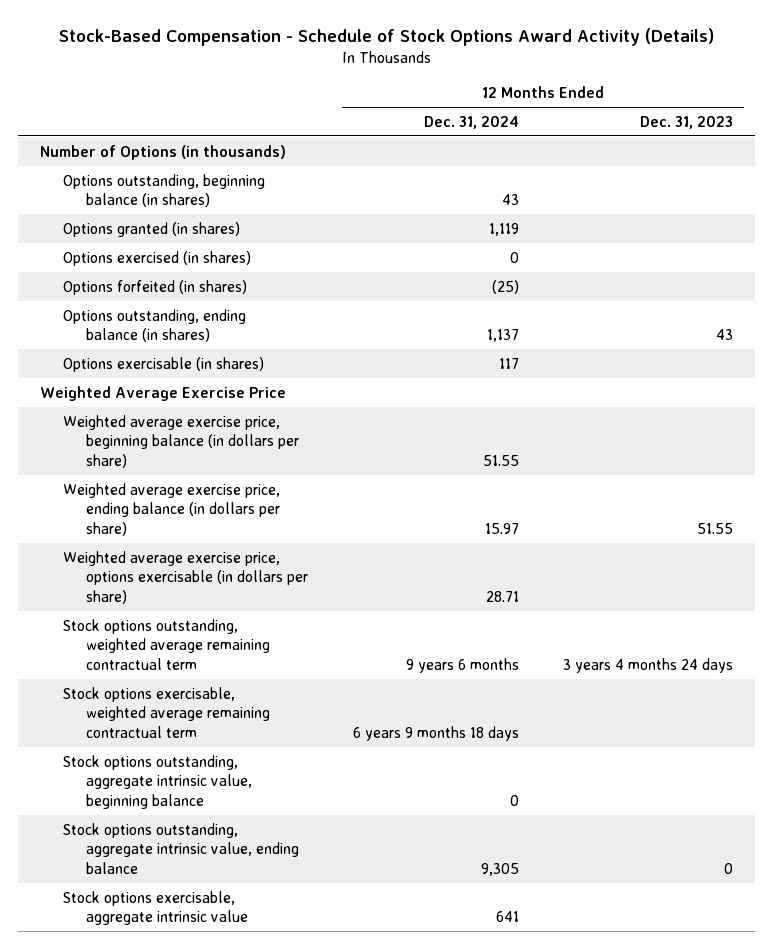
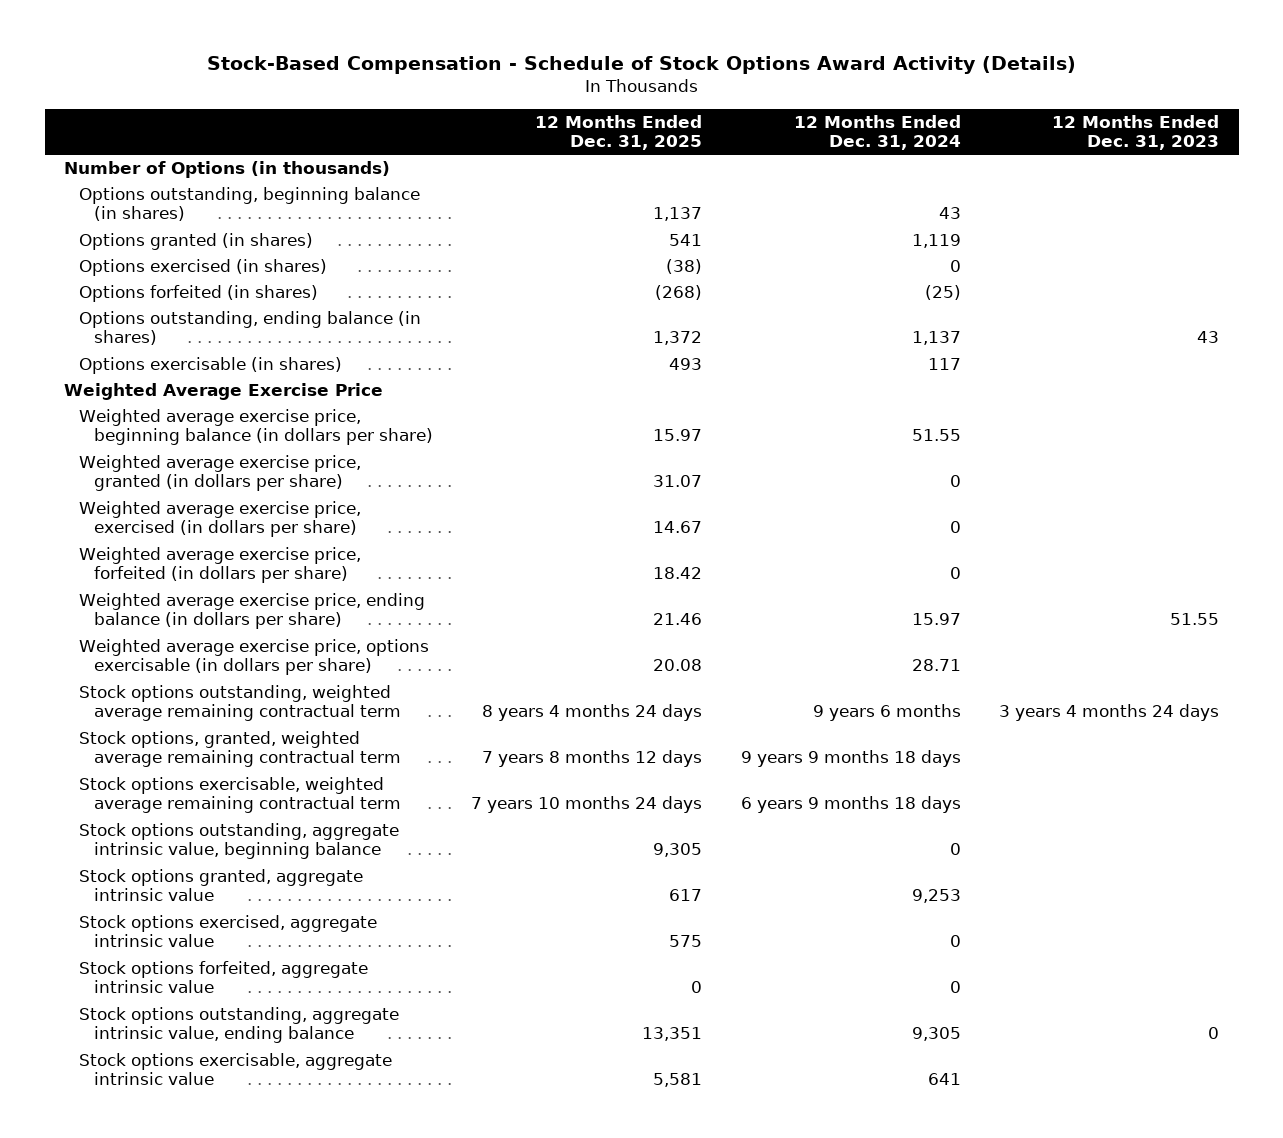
none -> [535,115,703,151] 12 Months Ended Dec. 31, 2025
none -> [78,455,361,492] Weighted average exercise price, granted (in dollars per share)
none -> [78,501,361,538] Weighted average exercise price, exercised (in dollars per share)
none -> [78,547,361,584] Weighted average exercise price, forfeited (in dollars per share)
none -> [78,731,401,768] Stock options, granted, weighted average remaining contractual term
none -> [78,869,363,902] Stock options granted, aggregate intrinsic value
none -> [78,915,377,948] Stock options exercised, aggregate intrinsic value
none -> [78,961,368,994] Stock options forfeited, aggregate intrinsic value

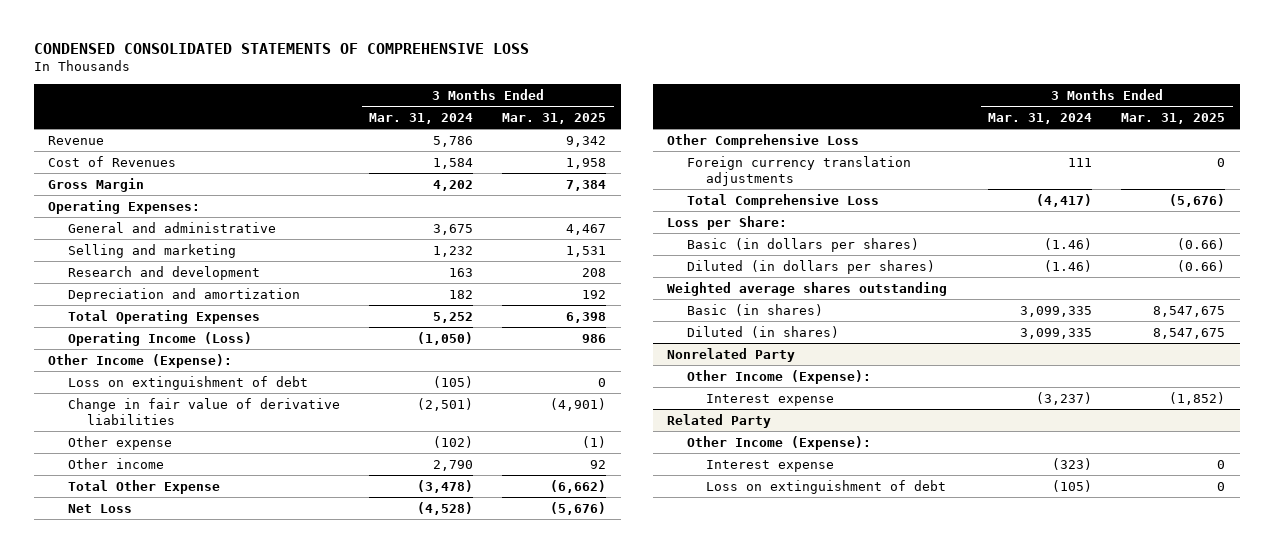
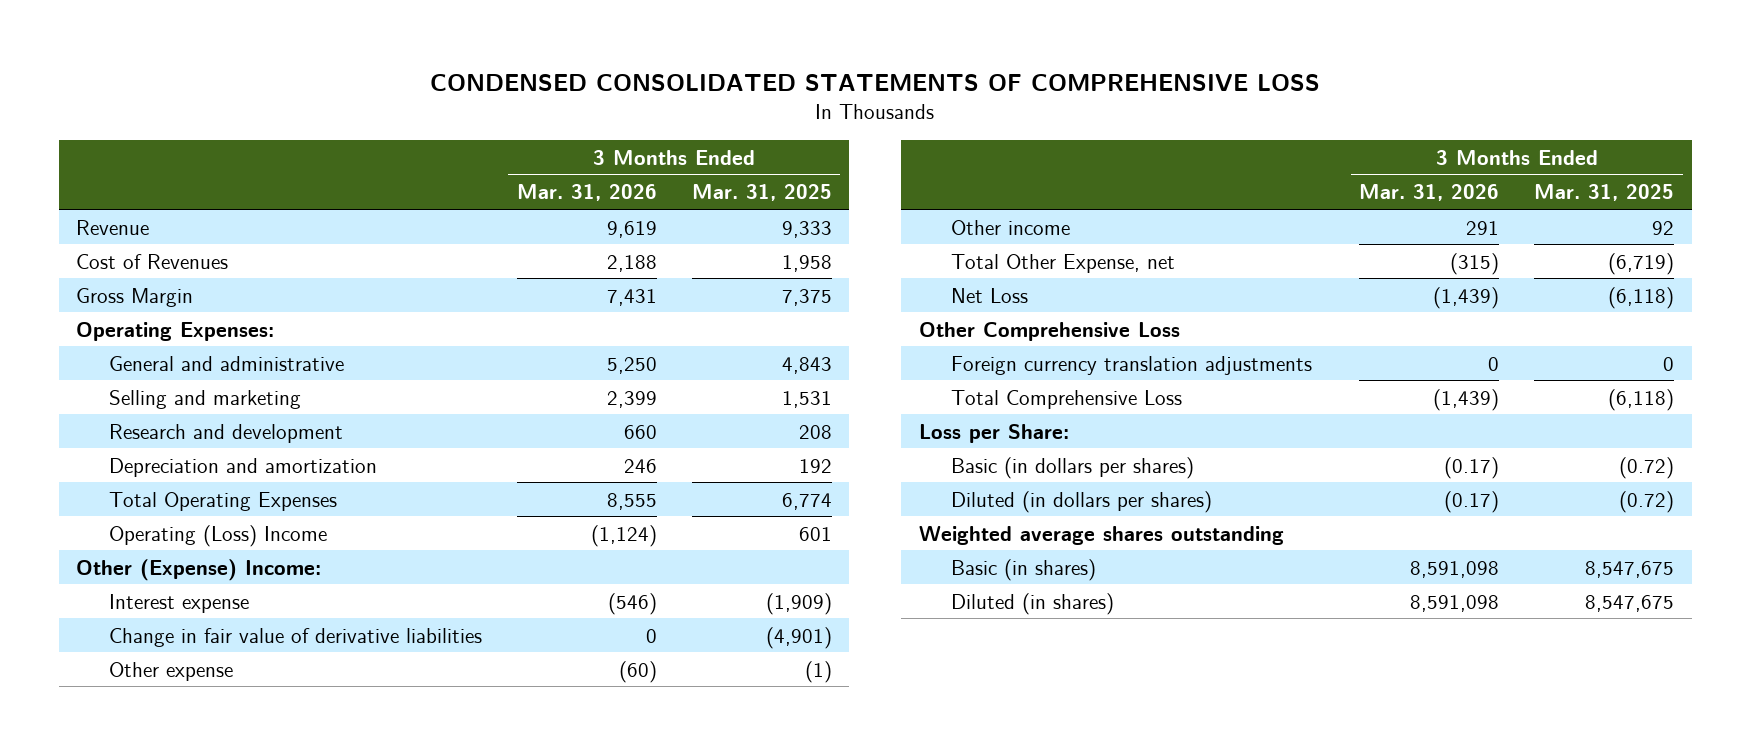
[369,112,474,124] Mar. 31, 2024 -> none
none -> [516,184,657,202] Mar. 31, 2026
[566,135,607,147] 9,342 -> [781,220,832,238] 9,333
[566,179,607,191] 7,384 -> [781,288,832,306] 7,375
[566,223,607,235] 4,467 -> [781,356,832,374] 4,843
[67,375,308,390] Loss on extinguishment of debt -> none
[566,311,607,323] 6,398 -> [781,492,832,510] 6,774
[67,331,252,346] Operating Income (Loss) -> [108,524,327,547] Operating (Loss) Income
[582,333,607,343] 986 -> [798,526,832,541] 601
[48,353,233,368] Other Income (Expense): -> [76,558,322,581] Other (Expense) Income:
none -> [108,593,249,613] Interest expense
[67,479,220,494] Total Other Expense -> [951,253,1176,273] Total Other Expense, net
[550,479,607,493] (6,662) -> [1608,252,1675,275] (6,719)
[550,501,607,515] (5,676) -> [1608,286,1675,309] (6,118)
[1169,193,1226,207] (5,676) -> [1608,388,1675,411] (6,118)
[1177,237,1226,250] (0.66) -> [1619,456,1675,479] (0.72)
[1177,259,1226,272] (0.66) -> [1619,490,1675,513] (0.72)
[667,347,796,362] Nonrelated Party -> none
[686,369,871,384] Other Income (Expense): -> none
[706,393,835,406] Interest expense -> none
[667,413,772,428] Related Party -> none
[686,435,871,450] Other Income (Expense): -> none
[706,459,835,472] Interest expense -> none
[706,479,947,494] Loss on extinguishment of debt -> none

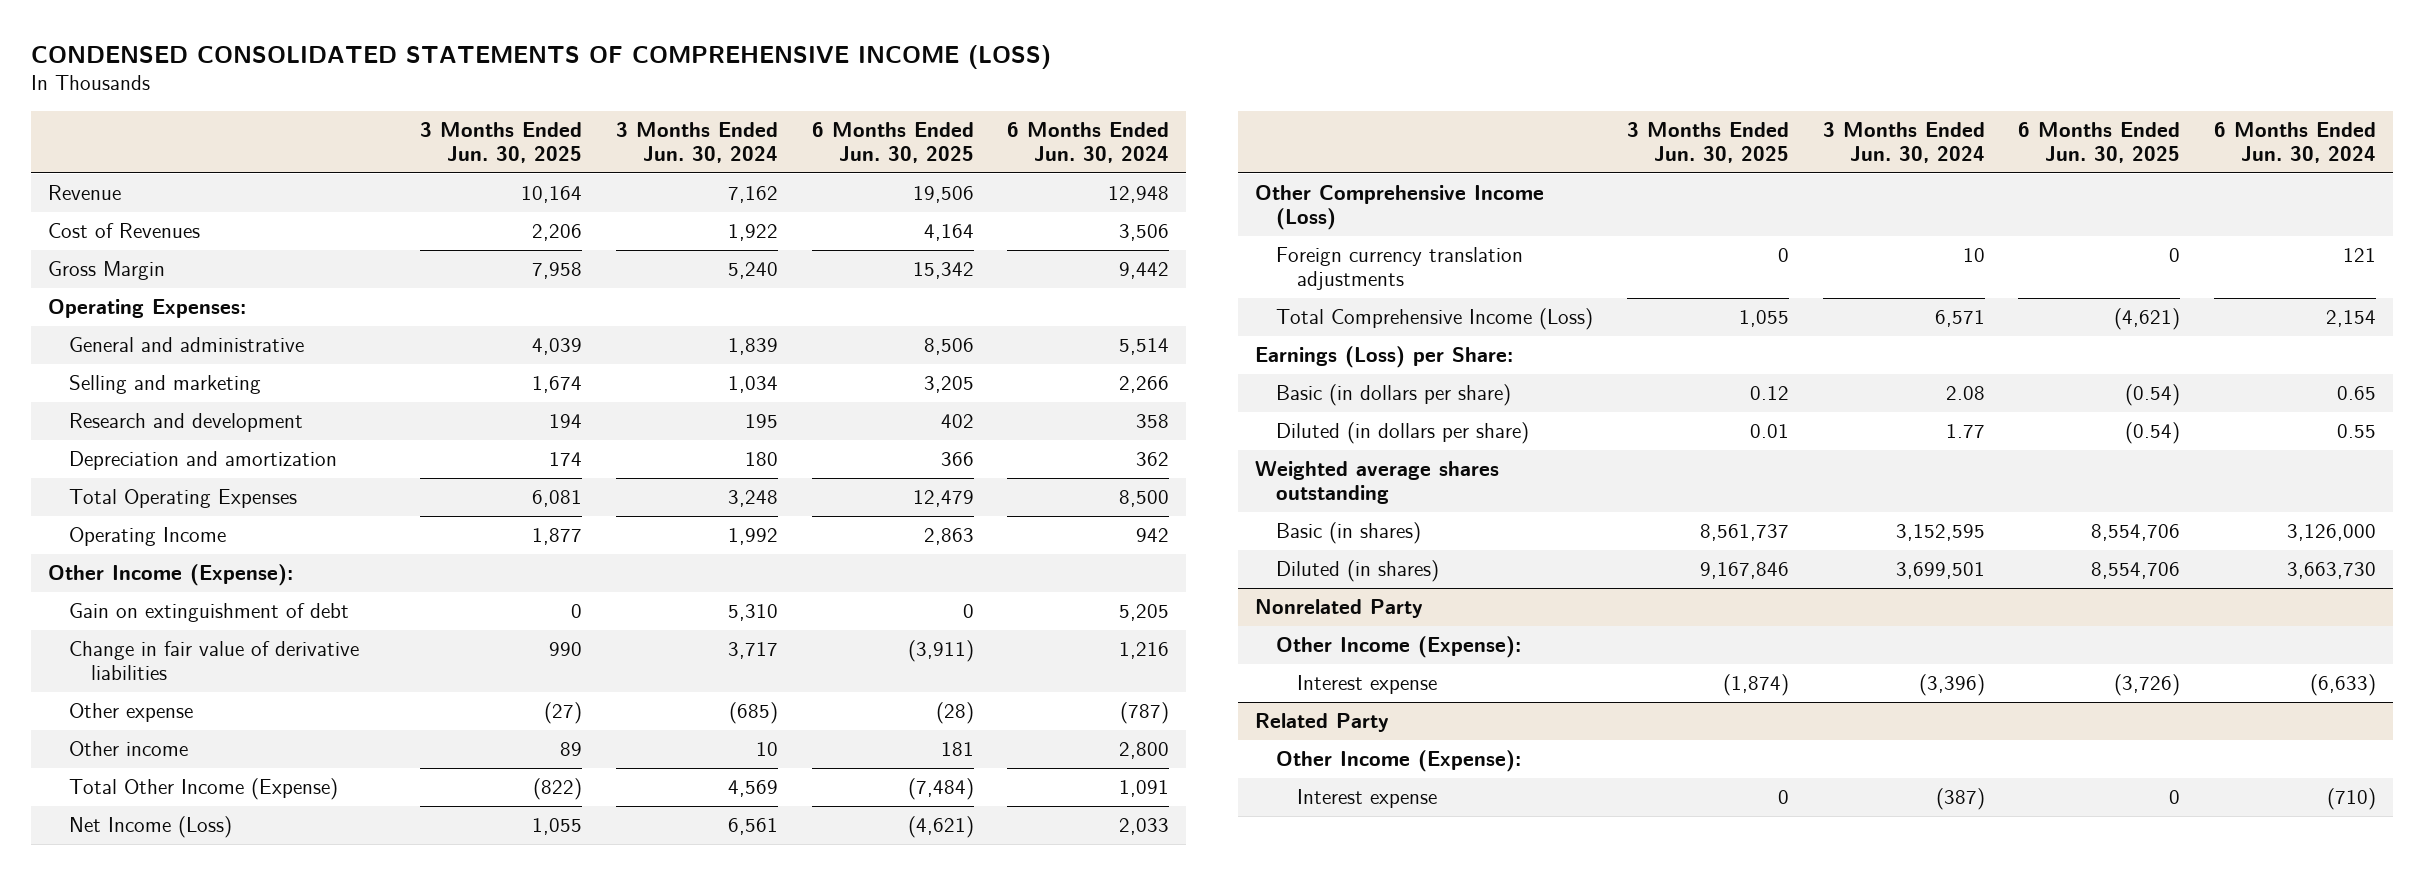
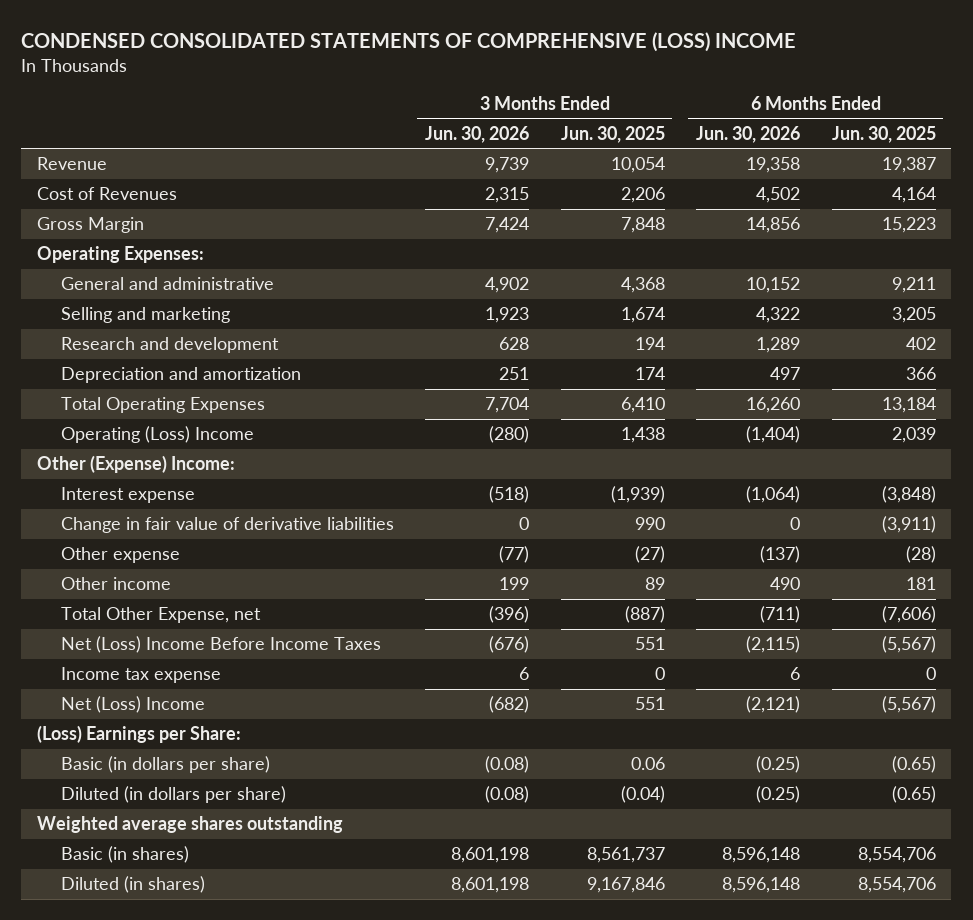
[30,44,1051,69] CONDENSED CONSOLIDATED STATEMENTS OF COMPREHENSIVE INCOME (LOSS) -> [21,32,797,53] CONDENSED CONSOLIDATED STATEMENTS OF COMPREHENSIVE (LOSS) INCOME
[615,121,778,164] 3 Months Ended Jun. 30, 2024 -> none
[1007,121,1170,164] 6 Months Ended Jun. 30, 2024 -> none
none -> [425,125,530,143] Jun. 30, 2026
none -> [696,125,801,143] Jun. 30, 2026
[520,185,582,203] 10,164 -> [610,157,665,174] 10,054
[912,185,974,203] 19,506 -> [881,157,936,174] 19,387
[531,261,582,279] 7,958 -> [620,217,665,234] 7,848
[912,261,974,279] 15,342 -> [881,217,936,234] 15,223
[531,337,582,355] 4,039 -> [620,277,665,294] 4,368
[923,337,974,355] 8,506 -> [891,277,936,294] 9,211
[69,602,350,622] Gain on extinguishment of debt -> none
[531,489,582,507] 6,081 -> [620,397,665,414] 6,410
[912,489,974,507] 12,479 -> [881,397,936,414] 13,184
[69,526,227,546] Operating Income -> [60,426,254,444] Operating (Loss) Income
[531,527,582,545] 1,877 -> [620,427,665,444] 1,438
[923,527,974,545] 2,863 -> [891,427,936,444] 2,039
[47,563,293,586] Other Income (Expense): -> [37,455,236,474] Other (Expense) Income:
none -> [60,487,195,504] Interest expense
[1254,184,1544,231] Other Comprehensive Income (Loss) -> none
[1275,246,1523,291] Foreign currency translation adjustments -> none
[1275,307,1593,330] Total Comprehensive Income (Loss) -> none
[69,777,339,800] Total Other Income (Expense) -> [60,607,261,624] Total Other Expense, net
[532,777,582,800] (822) -> [624,606,665,624] (887)
[907,777,974,800] (7,484) -> [881,606,936,624] (7,606)
none -> [60,636,381,654] Net (Loss) Income Before Income Taxes
none -> [60,667,221,684] Income tax expense
[69,815,233,838] Net Income (Loss) -> [60,696,205,714] Net (Loss) Income
[531,817,582,835] 1,055 -> [634,697,665,711] 551
[907,815,974,838] (4,621) -> [881,696,936,714] (5,567)
[1254,345,1513,368] Earnings (Loss) per Share: -> [37,725,242,744] (Loss) Earnings per Share:
[1749,385,1789,400] 0.12 -> [630,757,665,771] 0.06
[2125,383,2181,406] (0.54) -> [891,756,936,774] (0.65)
[1749,423,1789,438] 0.01 -> [620,786,665,804] (0.04)
[2125,421,2181,444] (0.54) -> [891,786,936,804] (0.65)
[1254,598,1423,618] Nonrelated Party -> none
[1275,635,1521,658] Other Income (Expense): -> none
[1297,674,1438,694] Interest expense -> none
[1254,712,1389,732] Related Party -> none
[1275,749,1521,772] Other Income (Expense): -> none
[1297,788,1438,808] Interest expense -> none

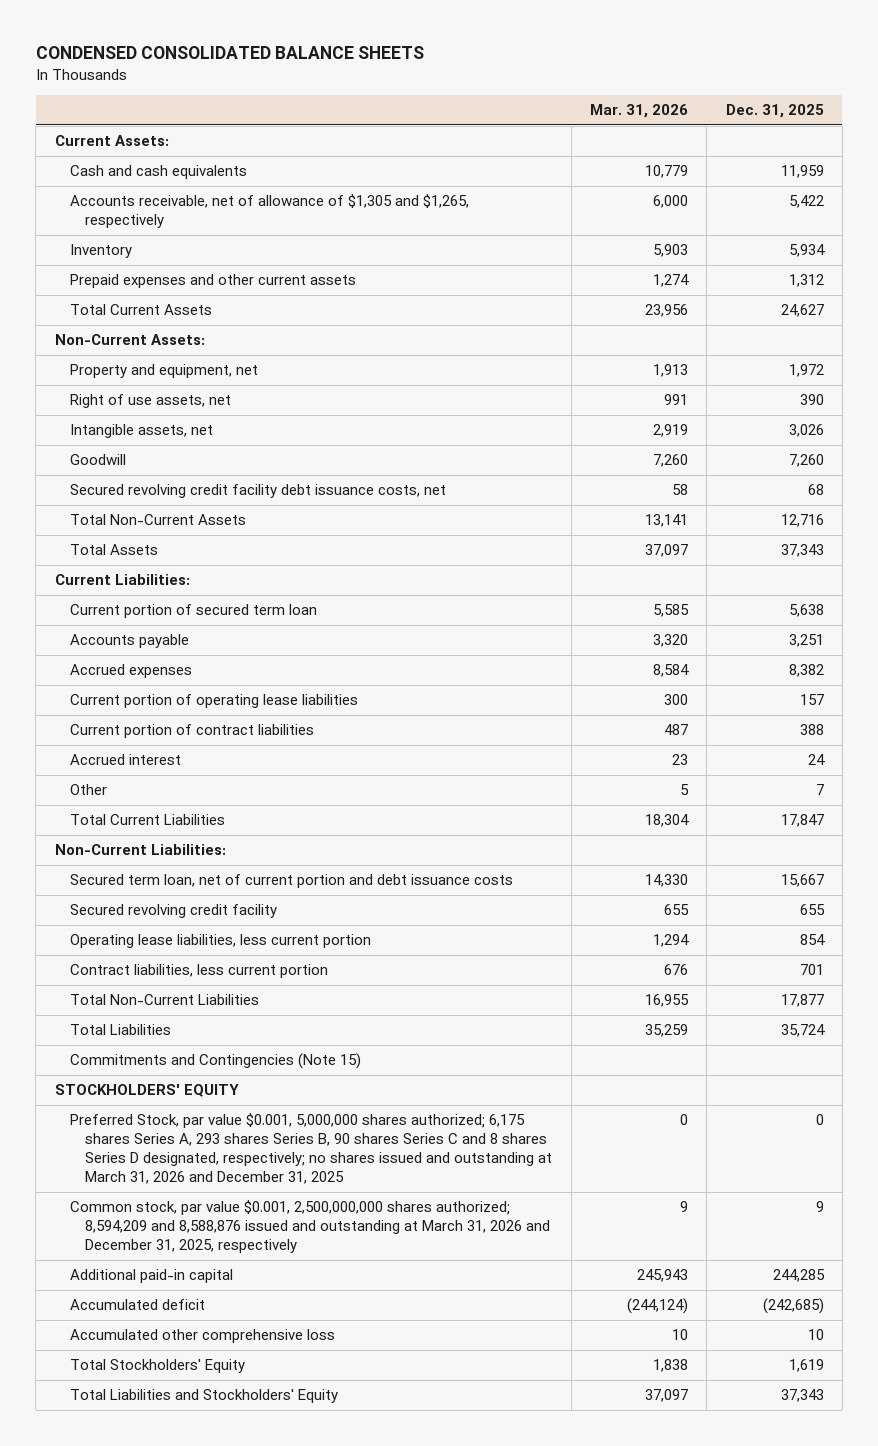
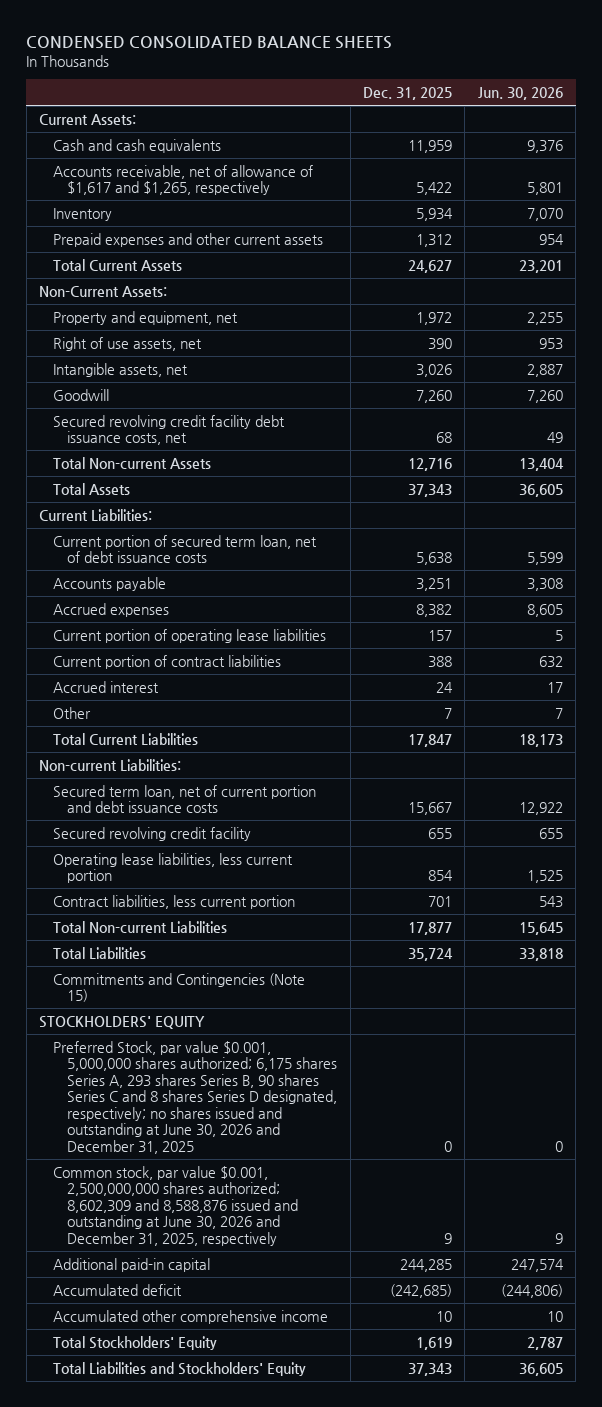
[589,103,688,118] Mar. 31, 2026 -> none
none -> [477,87,563,101] Jun. 30, 2026
[70,194,470,229] Accounts receivable, net of allowance of $1,305 and $1,265, respectively -> [53,164,314,196] Accounts receivable, net of allowance of $1,617 and $1,265, respectively
[70,514,247,526] Total Non-Current Assets -> [53,456,212,469] Total Non-current Assets
[70,604,318,619] Current portion of secured term loan -> [53,534,318,564] Current portion of secured term loan, net of debt issuance costs
[54,844,226,856] Non-Current Liabilities: -> [39,758,182,771] Non-current Liabilities:
[70,994,260,1006] Total Non-Current Liabilities -> [53,920,228,933] Total Non-current Liabilities
[70,1113,553,1184] Preferred Stock, par value $0.001, 5,000,000 shares authorized; 6,175 shares Series A, 293 shares Series B, 90 shares Series C and 8 shares Series D designated, respectively; no shares issued and outstanding at March 31, 2026 and December 31, 2025 -> [53,1040,338,1155] Preferred Stock, par value $0.001, 5,000,000 shares authorized; 6,175 shares Series A, 293 shares Series B, 90 shares Series C and 8 shares Series D designated, respectively; no shares issued and outstanding at June 30, 2026 and December 31, 2025
[70,1200,551,1254] Common stock, par value $0.001, 2,500,000,000 shares authorized; 8,594,209 and 8,588,876 issued and outstanding at March 31, 2026 and December 31, 2025, respectively -> [53,1165,299,1246] Common stock, par value $0.001, 2,500,000,000 shares authorized; 8,602,309 and 8,588,876 issued and outstanding at June 30, 2026 and December 31, 2025, respectively
[70,1329,336,1344] Accumulated other comprehensive loss -> [53,1309,329,1324] Accumulated other comprehensive income

